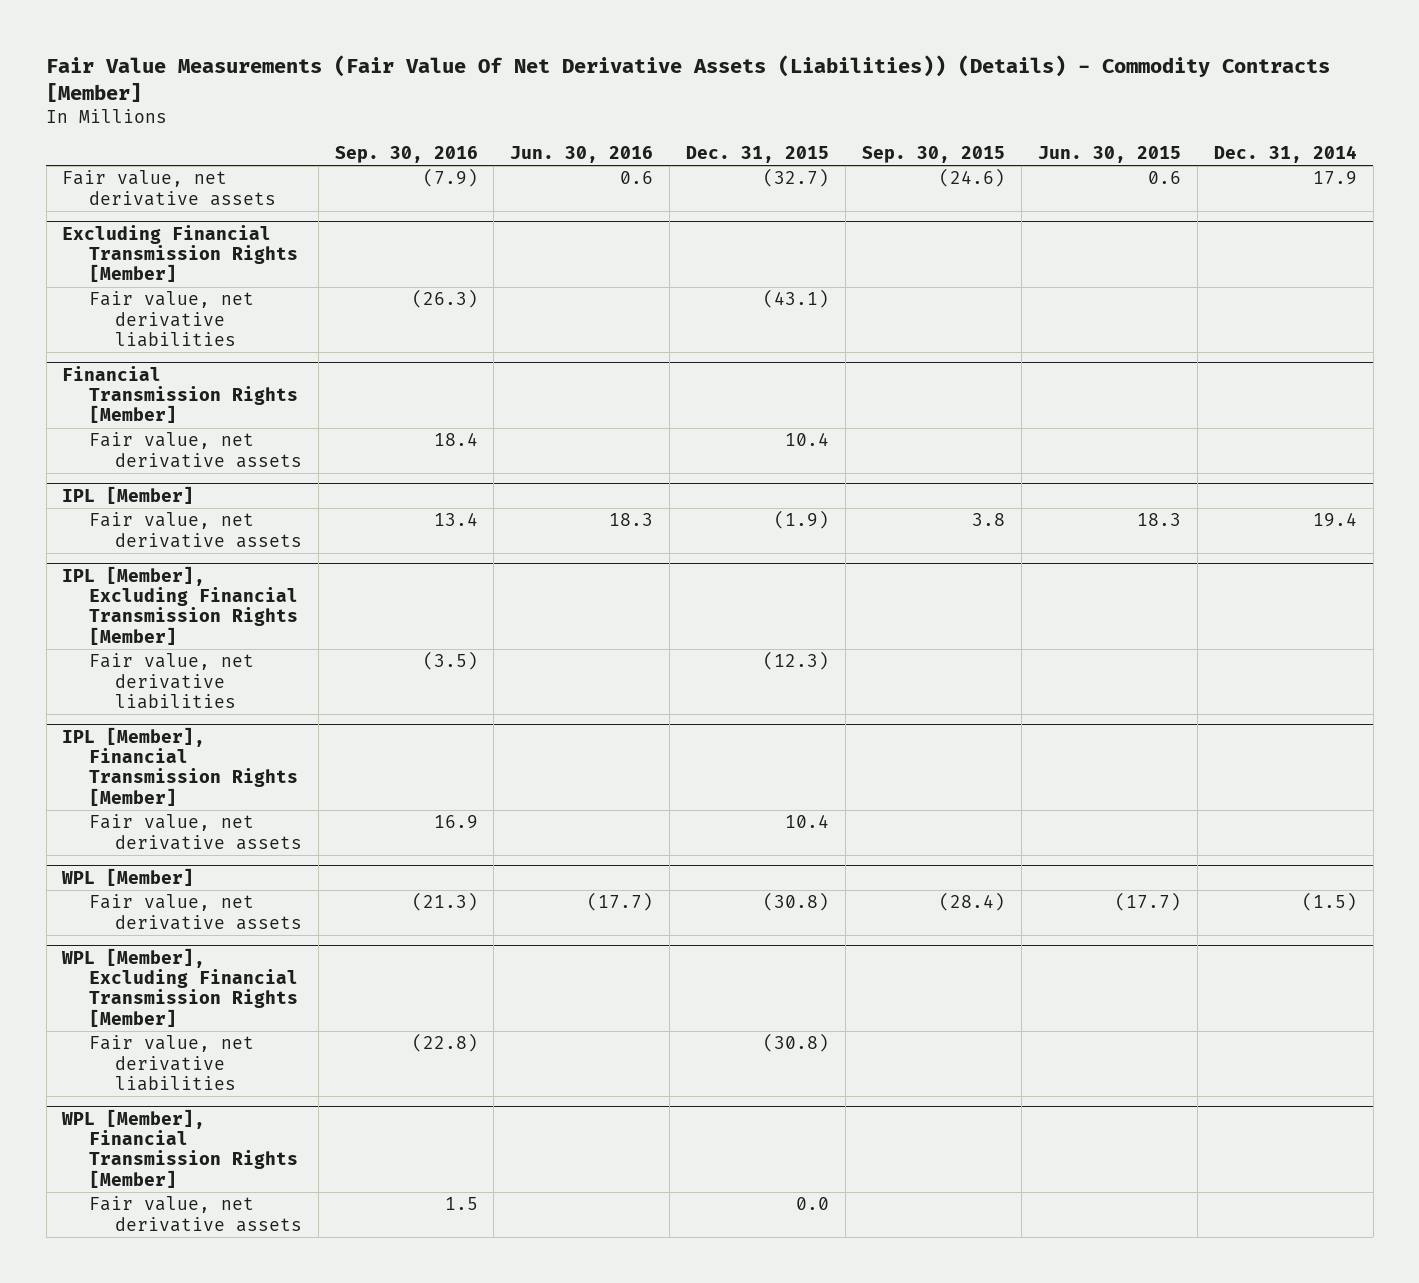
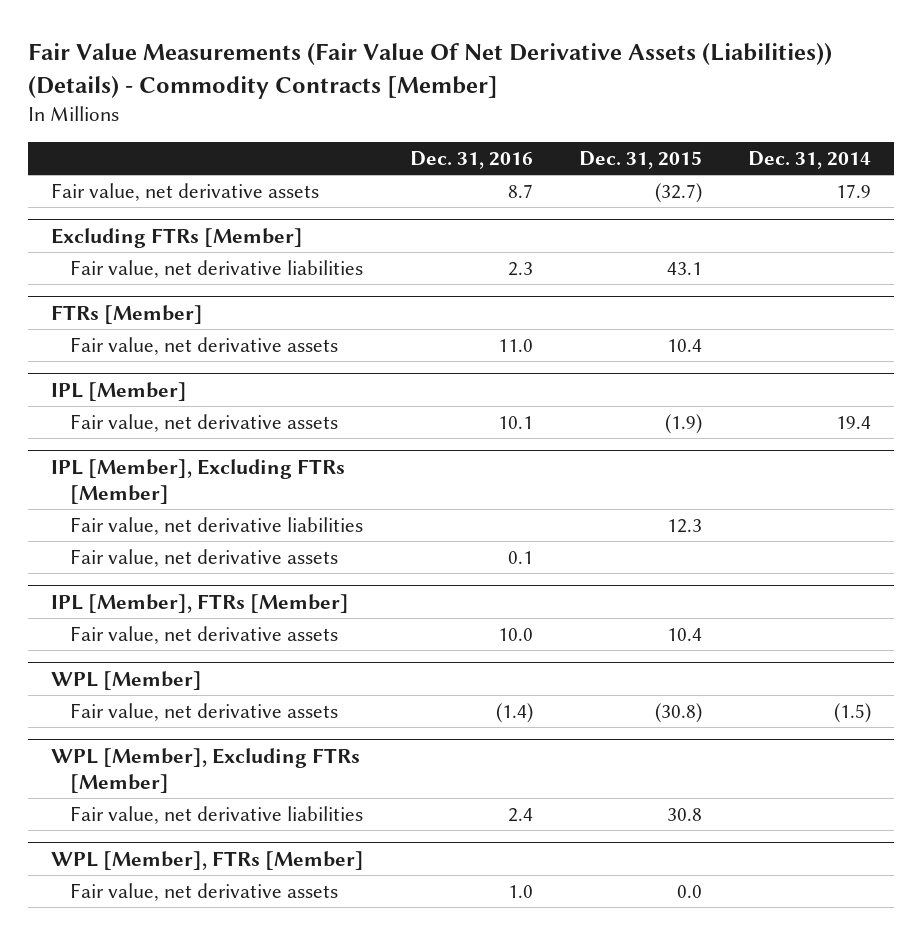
[334,146,478,164] Sep. 30, 2016 -> none
[510,146,654,164] Jun. 30, 2016 -> none
[862,146,1006,164] Sep. 30, 2015 -> none
[1037,146,1181,164] Jun. 30, 2015 -> none
none -> [409,150,533,169] Dec. 31, 2016
[62,224,298,283] Excluding Financial Transmission Rights [Member] -> [50,227,303,248] Excluding FTRs [Member]
[763,289,830,309] (43.1) -> [667,262,703,276] 43.1
[62,365,298,424] Financial Transmission Rights [Member] -> [50,304,203,324] FTRs [Member]
[62,565,298,645] IPL [Member], Excluding Financial Transmission Rights [Member] -> none
[62,726,298,806] IPL [Member], Financial Transmission Rights [Member] -> none
none -> [50,458,345,504] IPL [Member], Excluding FTRs [Member]
[763,651,830,671] (12.3) -> [667,519,703,534] 12.3
none -> [69,549,338,568] Fair value, net derivative assets
none -> [50,593,349,613] IPL [Member], FTRs [Member]
[61,947,298,1027] WPL [Member], Excluding Financial Transmission Rights [Member] -> none
[61,1108,298,1188] WPL [Member], Financial Transmission Rights [Member] -> none
none -> [50,747,360,793] WPL [Member], Excluding FTRs [Member]
[763,1033,830,1053] (30.8) -> [667,808,703,822] 30.8
none -> [50,850,364,870] WPL [Member], FTRs [Member]

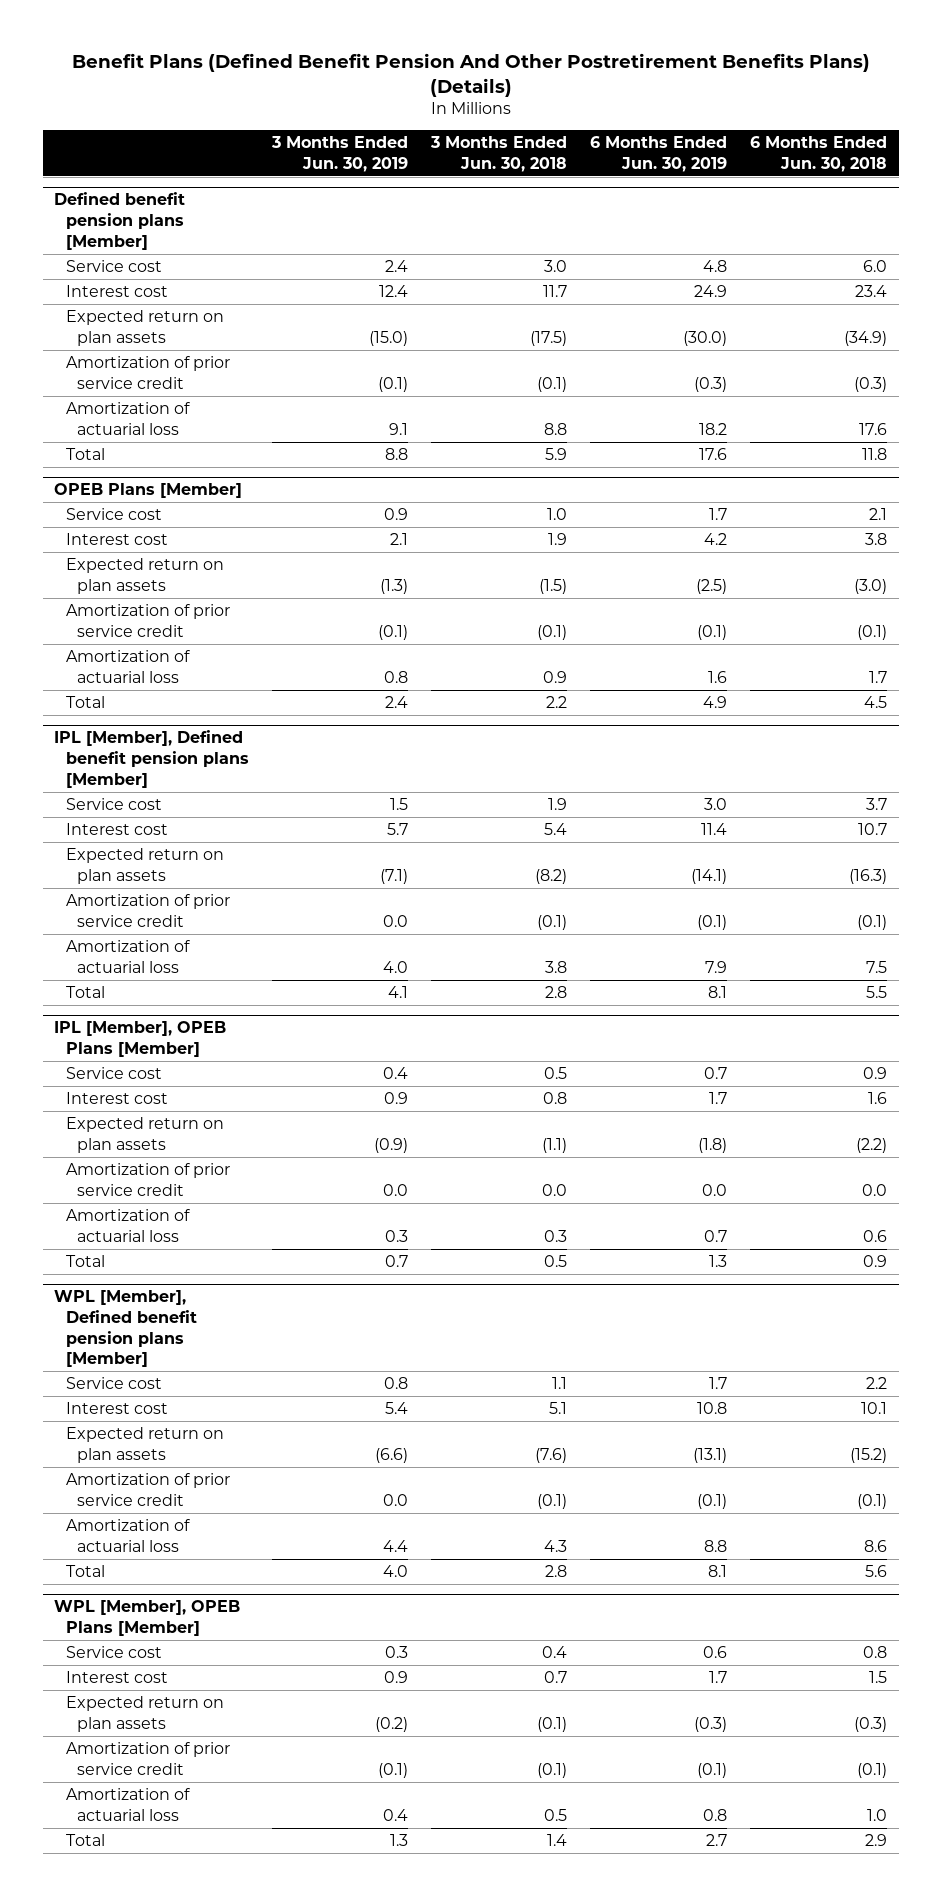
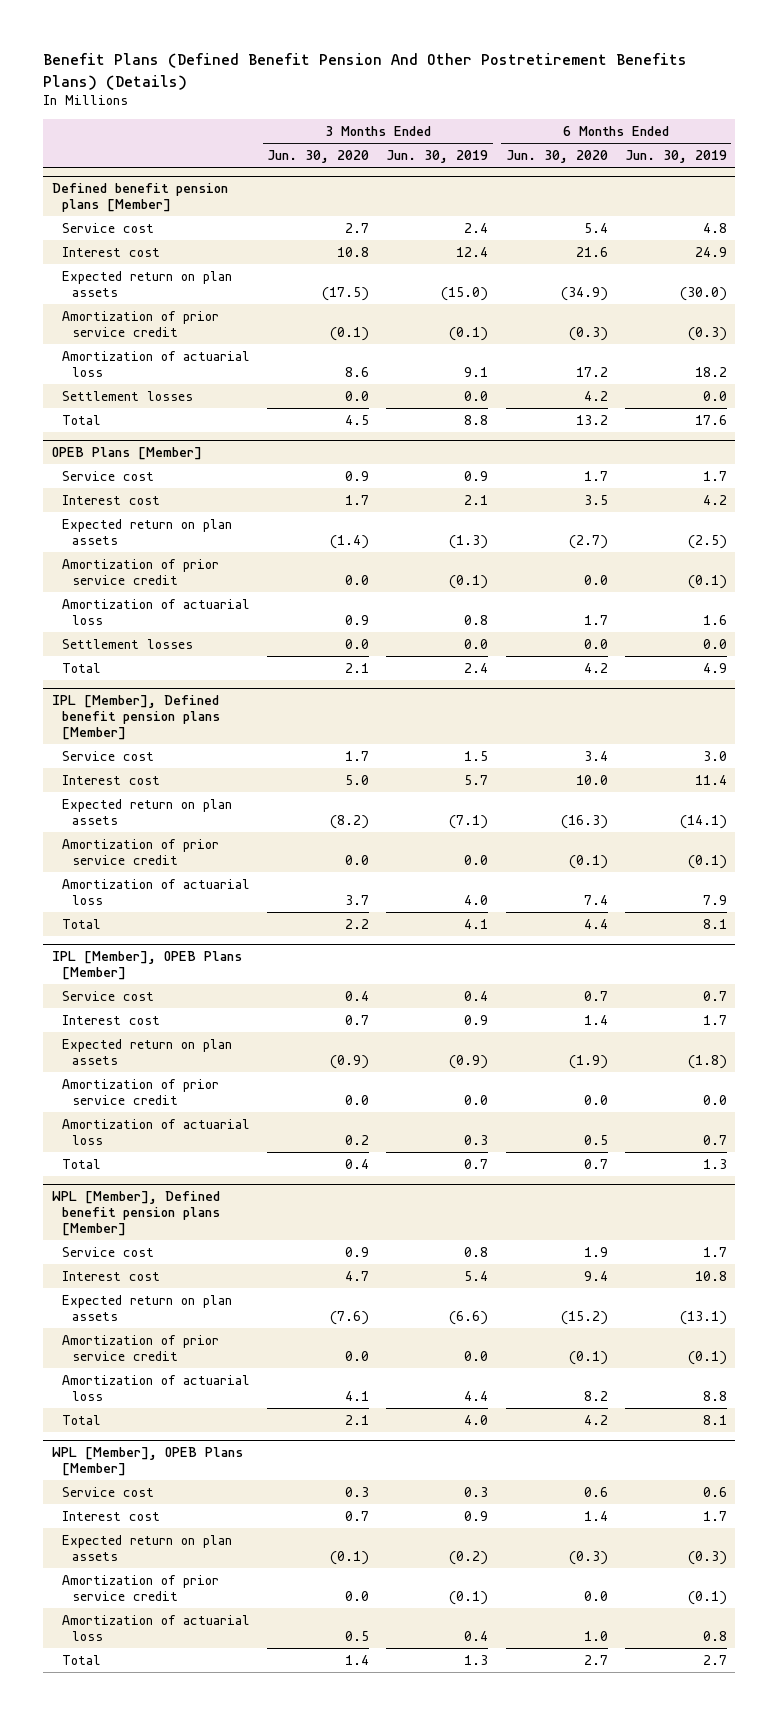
[429,136,567,172] 3 Months Ended Jun. 30, 2018 -> none
[750,136,888,172] 6 Months Ended Jun. 30, 2018 -> none
none -> [267,150,370,164] Jun. 30, 2020
none -> [505,150,608,164] Jun. 30, 2020
none -> [61,390,193,401] Settlement losses
none -> [61,638,193,649] Settlement losses

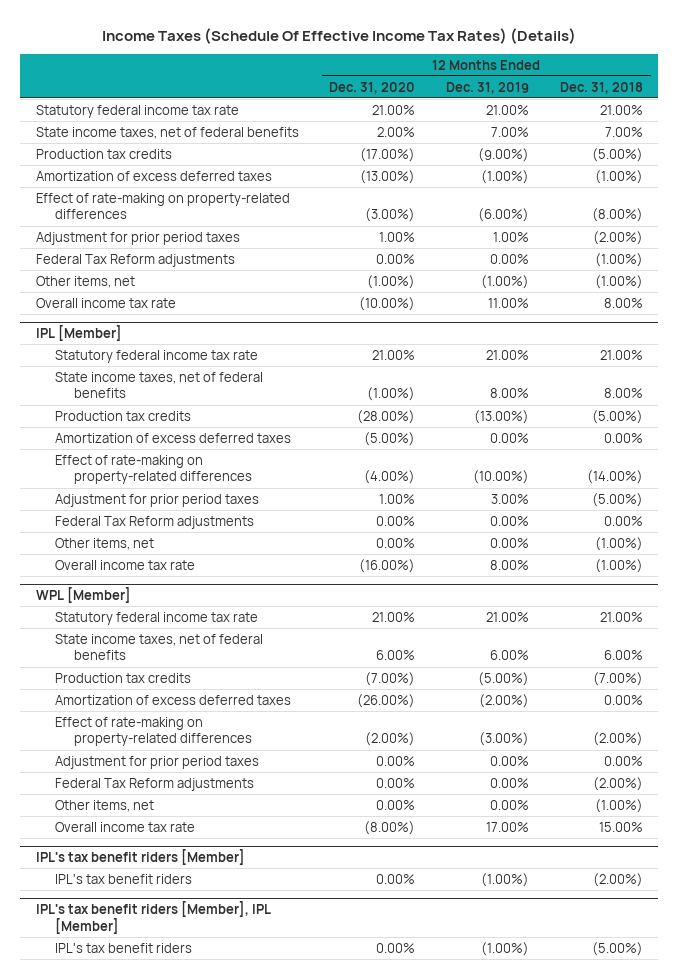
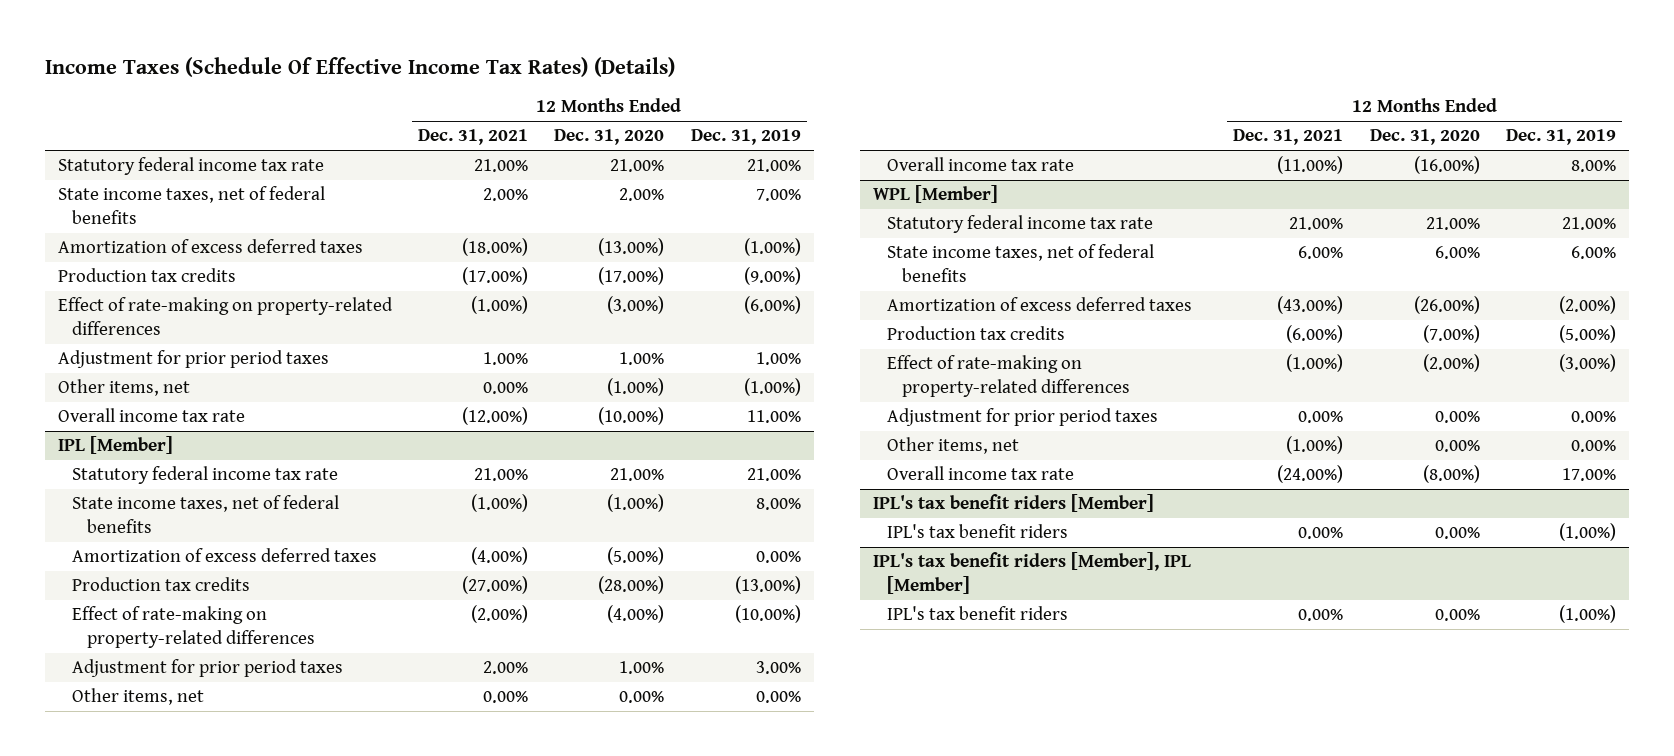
[560,81,644,94] Dec. 31, 2018 -> none
none -> [418,129,529,146] Dec. 31, 2021
[35,148,172,159] Production tax credits -> [57,268,236,283] Production tax credits
[35,253,235,267] Federal Tax Reform adjustments -> none
[54,410,191,421] Production tax credits -> [72,577,251,592] Production tax credits
[54,515,254,529] Federal Tax Reform adjustments -> none
[54,672,191,683] Production tax credits -> [887,326,1066,341] Production tax credits
[54,777,254,791] Federal Tax Reform adjustments -> none

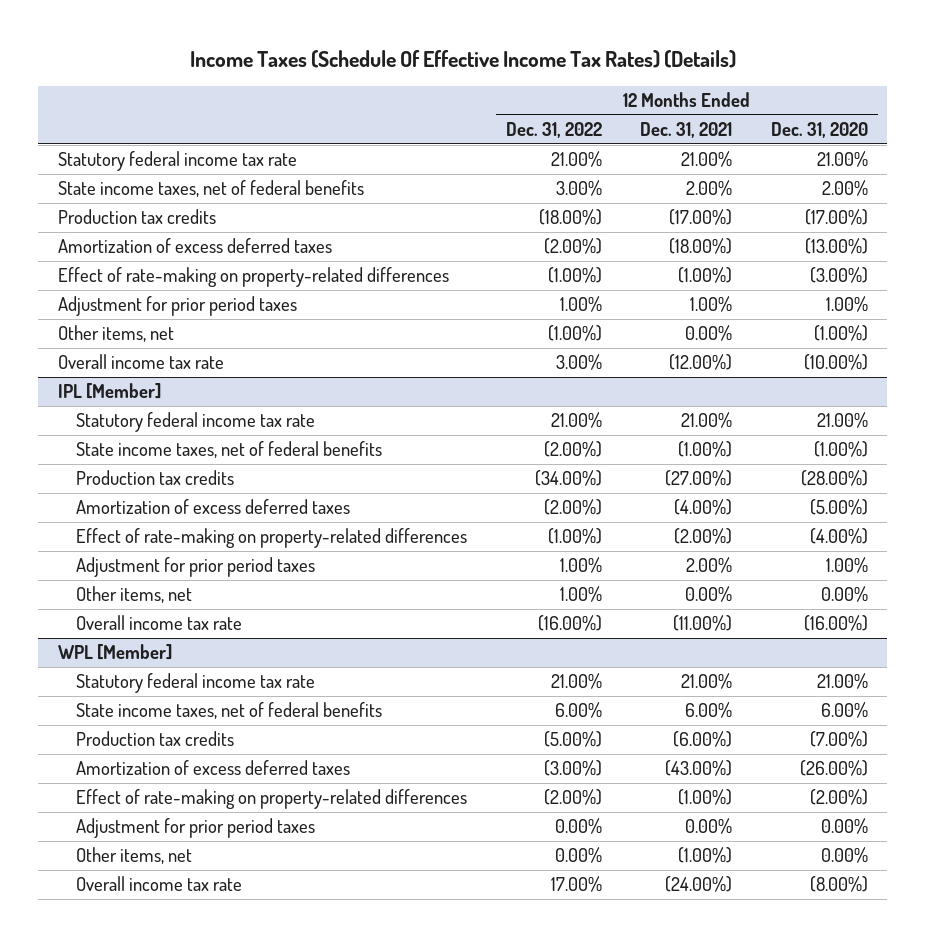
[690,129,801,146] Dec. 31, 2019 -> none
none -> [505,121,602,138] Dec. 31, 2022
[57,239,363,254] Amortization of excess deferred taxes -> [57,238,332,254] Amortization of excess deferred taxes
[72,548,378,563] Amortization of excess deferred taxes -> [76,499,351,515] Amortization of excess deferred taxes
[887,297,1193,312] Amortization of excess deferred taxes -> [76,760,351,776] Amortization of excess deferred taxes
[873,494,1155,513] IPL's tax benefit riders [Member] -> none
[887,524,1069,539] IPL's tax benefit riders -> none
[873,552,1192,594] IPL's tax benefit riders [Member], IPL [Member] -> none
[887,606,1069,621] IPL's tax benefit riders -> none

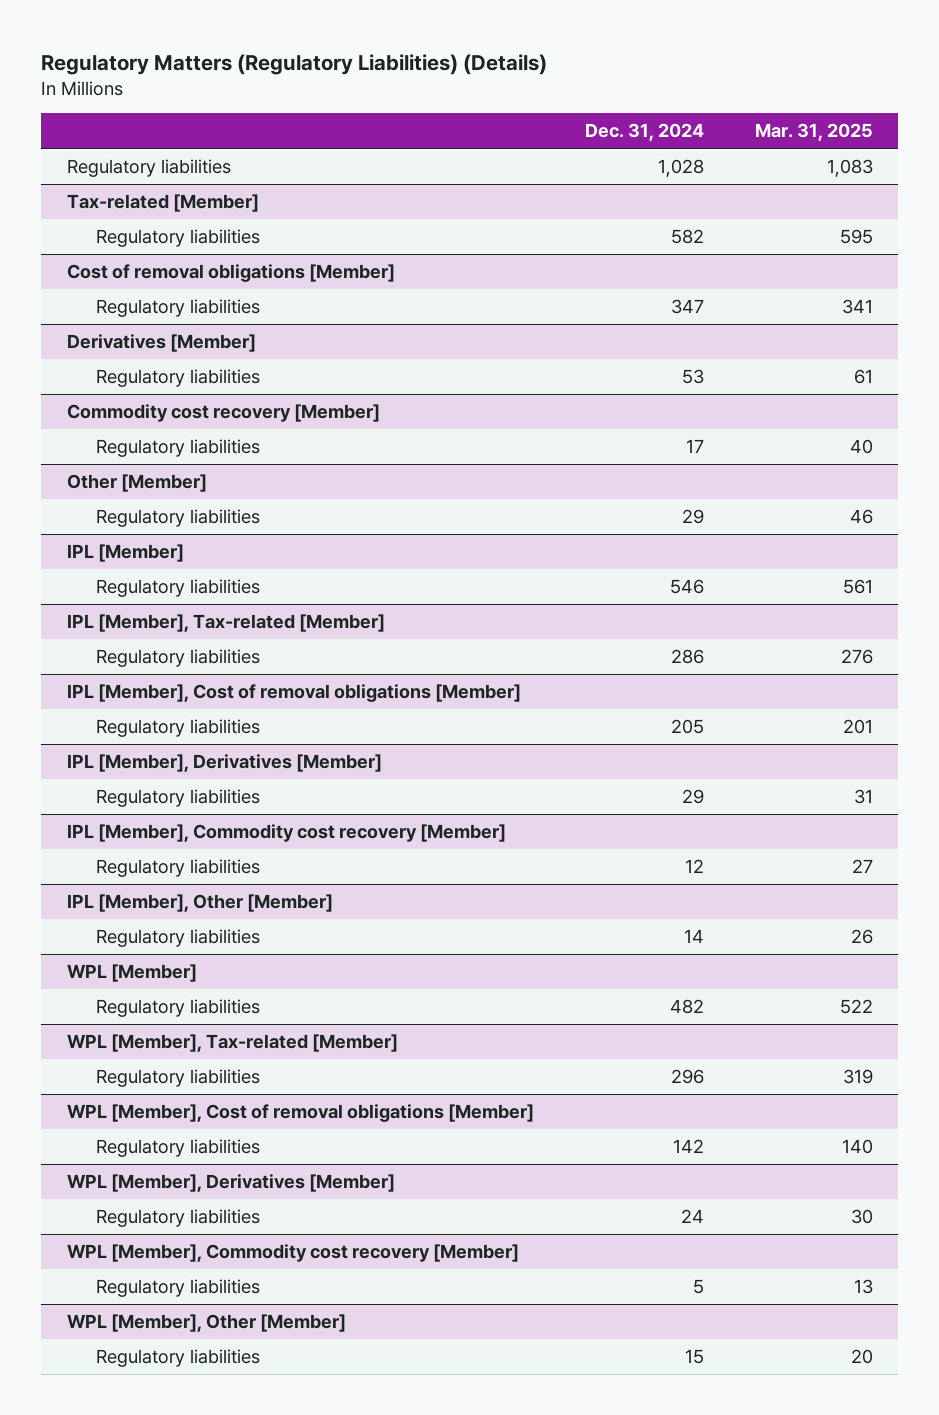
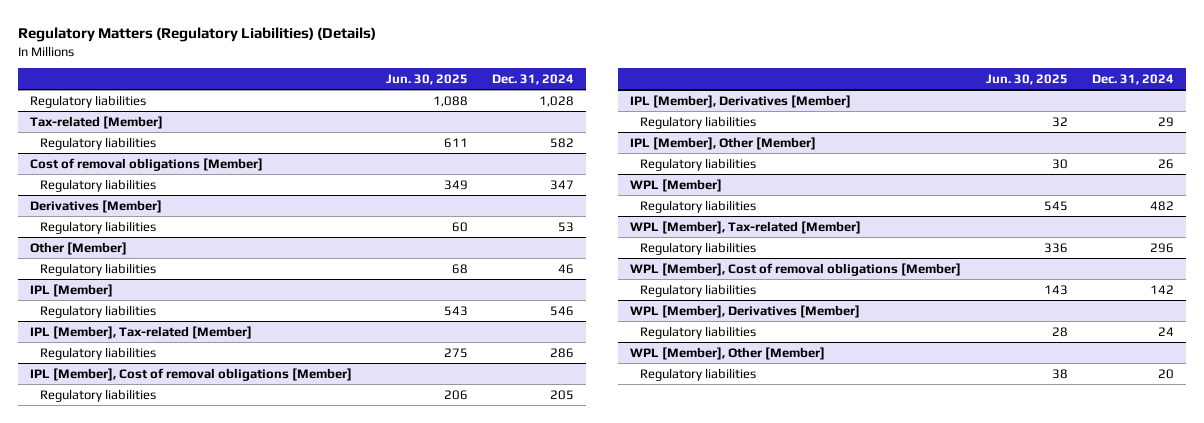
[754,123,873,142] Mar. 31, 2025 -> none
none -> [385,74,468,86] Jun. 30, 2025
[66,403,380,422] Commodity cost recovery [Member] -> none
[96,438,261,457] Regulatory liabilities -> none
[681,508,704,524] 29 -> [557,263,574,274] 46
[66,823,506,842] IPL [Member], Commodity cost recovery [Member] -> none
[96,858,261,877] Regulatory liabilities -> none
[683,928,704,943] 14 -> [1158,158,1175,169] 26
[66,1243,519,1262] WPL [Member], Commodity cost recovery [Member] -> none
[96,1278,261,1297] Regulatory liabilities -> none
[684,1348,704,1364] 15 -> [1158,368,1175,379] 20

